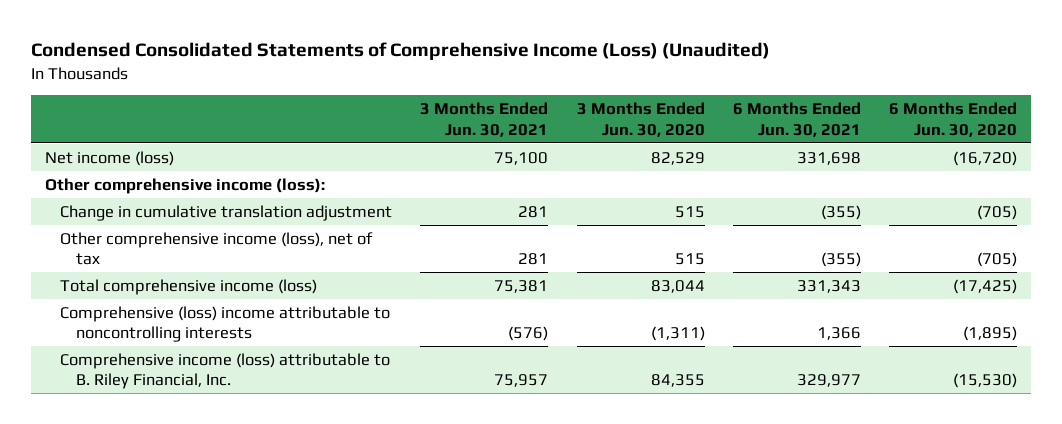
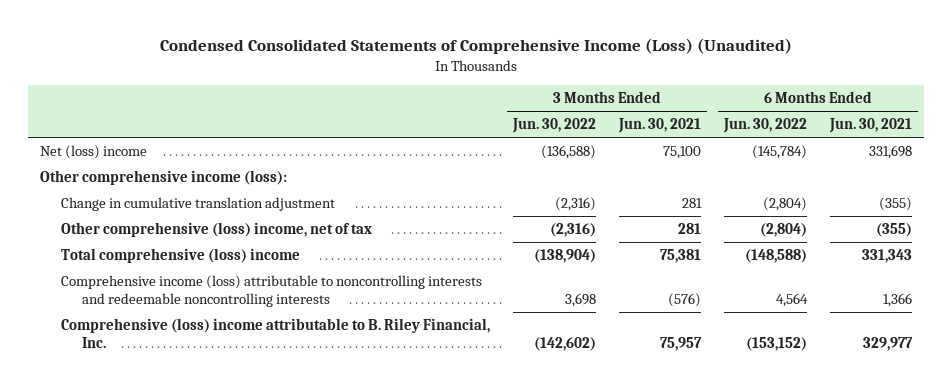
[576,102,705,137] 3 Months Ended Jun. 30, 2020 -> none
[889,102,1018,137] 6 Months Ended Jun. 30, 2020 -> none
none -> [512,118,597,134] Jun. 30, 2022
none -> [723,118,808,134] Jun. 30, 2022
[44,150,174,166] Net income (loss) -> [40,144,148,159] Net (loss) income
[60,231,374,266] Other comprehensive income (loss), net of tax -> [60,221,372,237] Other comprehensive (loss) income, net of tax
[60,278,318,295] Total comprehensive income (loss) -> [60,247,300,263] Total comprehensive (loss) income
[60,305,391,343] Comprehensive (loss) income attributable to noncontrolling interests -> [60,274,482,308] Comprehensive income (loss) attributable to noncontrolling interests and redeemable noncontrolling interests
[60,352,391,390] Comprehensive income (loss) attributable to B. Riley Financial, Inc. -> [60,317,490,349] Comprehensive (loss) income attributable to B. Riley Financial, Inc.

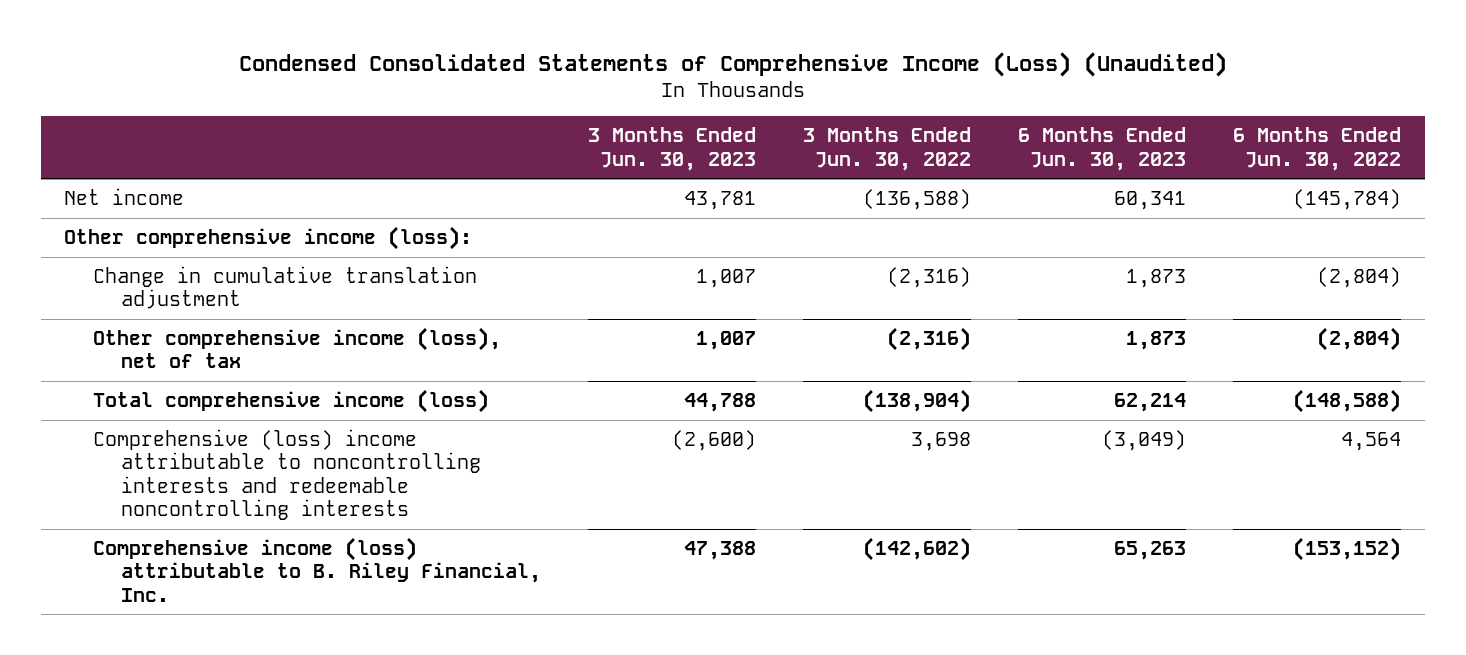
[618,118,702,134] Jun. 30, 2021 -> none
[829,118,913,134] Jun. 30, 2021 -> none
none -> [588,127,757,171] 3 Months Ended Jun. 30, 2023
none -> [1018,127,1187,171] 6 Months Ended Jun. 30, 2023
[40,144,148,159] Net (loss) income -> [64,188,185,206] Net income
[60,221,372,237] Other comprehensive (loss) income, net of tax -> [92,327,501,369] Other comprehensive income (loss), net of tax
[60,247,300,263] Total comprehensive (loss) income -> [92,389,489,414] Total comprehensive income (loss)
[60,274,482,308] Comprehensive income (loss) attributable to noncontrolling interests and redeemable noncontrolling interests -> [92,429,482,521] Comprehensive (loss) income attributable to noncontrolling interests and redeemable noncontrolling interests
[60,317,490,349] Comprehensive (loss) income attributable to B. Riley Financial, Inc. -> [92,537,542,602] Comprehensive income (loss) attributable to B. Riley Financial, Inc.

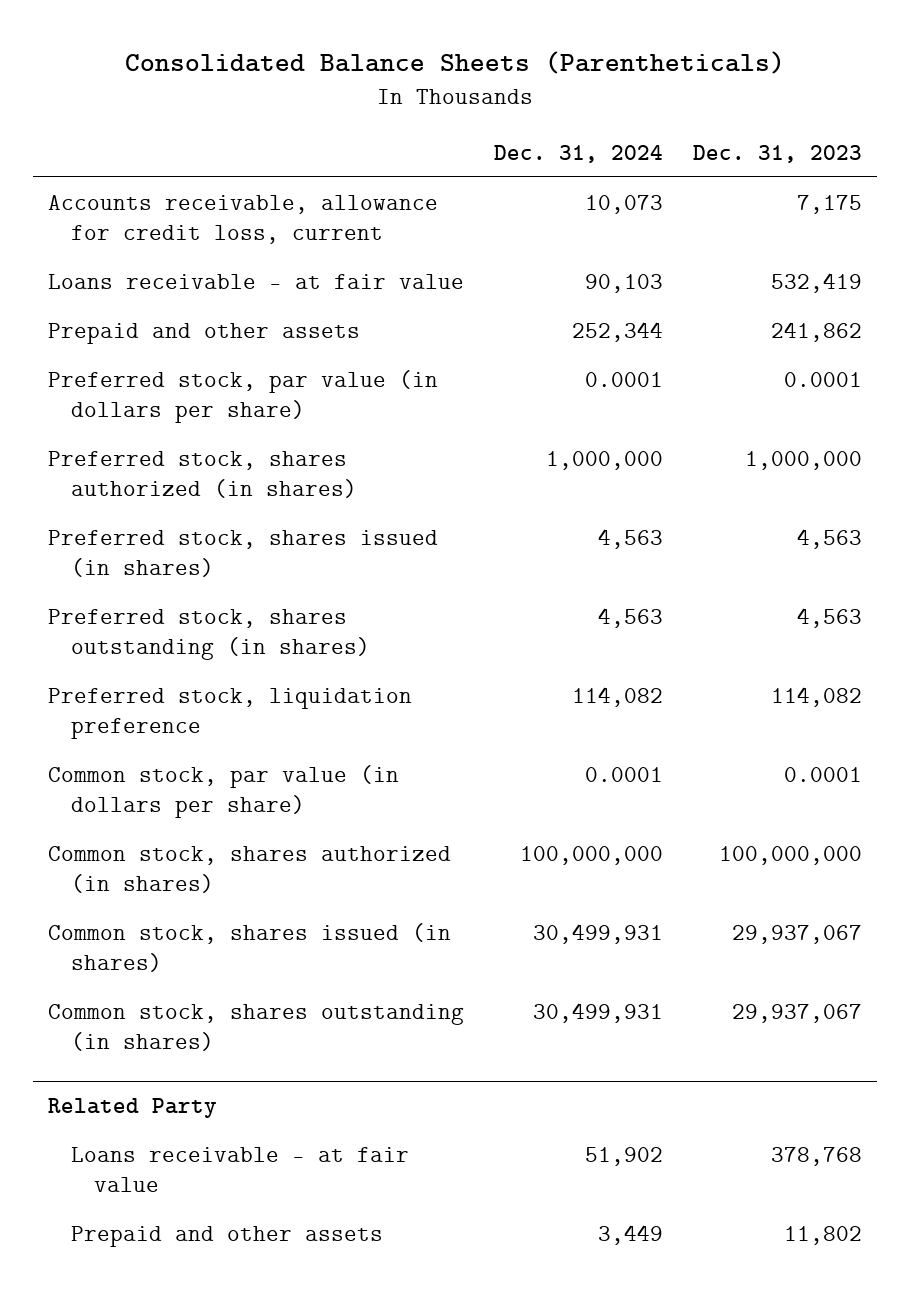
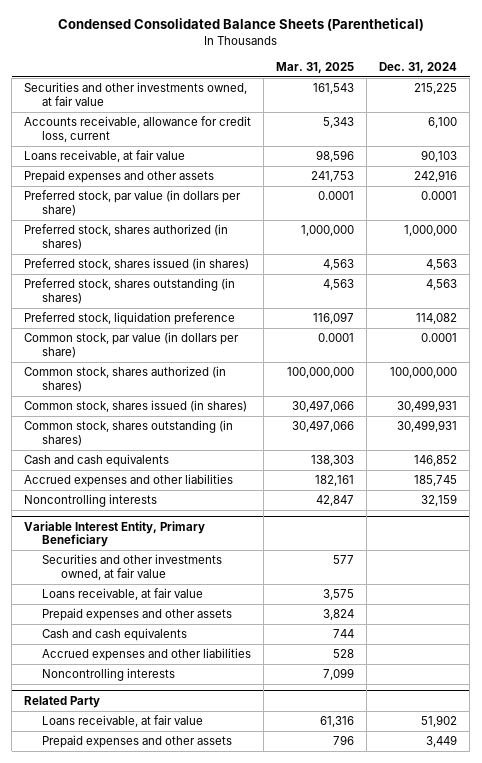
[125,51,786,75] Consolidated Balance Sheets (Parentheticals) -> [57,18,424,32] Condensed Consolidated Balance Sheets (Parenthetical)
[693,144,863,163] Dec. 31, 2023 -> none
none -> [276,61,355,73] Mar. 31, 2025
none -> [24,82,248,106] Securities and other investments owned, at fair value
[585,194,664,214] 10,073 -> [428,117,458,129] 6,100
[48,273,465,289] Loans receivable - at fair value -> [24,150,186,163] Loans receivable, at fair value
[48,322,361,344] Prepaid and other assets -> [24,170,215,184] Prepaid expenses and other assets
[572,321,664,342] 252,344 -> [414,170,458,183] 242,916
none -> [24,454,170,468] Cash and cash equivalents
none -> [24,474,234,488] Accrued expenses and other liabilities
none -> [24,494,158,508] Noncontrolling interests
none -> [24,520,206,548] Variable Interest Entity, Primary Beneficiary
none -> [42,554,223,580] Securities and other investments owned, at fair value
none -> [42,588,204,601] Loans receivable, at fair value
none -> [42,608,233,622] Prepaid expenses and other assets
none -> [42,628,188,642] Cash and cash equivalents
none -> [42,648,252,662] Accrued expenses and other liabilities
none -> [42,668,176,682] Noncontrolling interests
[71,1146,410,1193] Loans receivable - at fair value -> [42,715,204,728] Loans receivable, at fair value
[71,1225,384,1247] Prepaid and other assets -> [42,735,233,749] Prepaid expenses and other assets

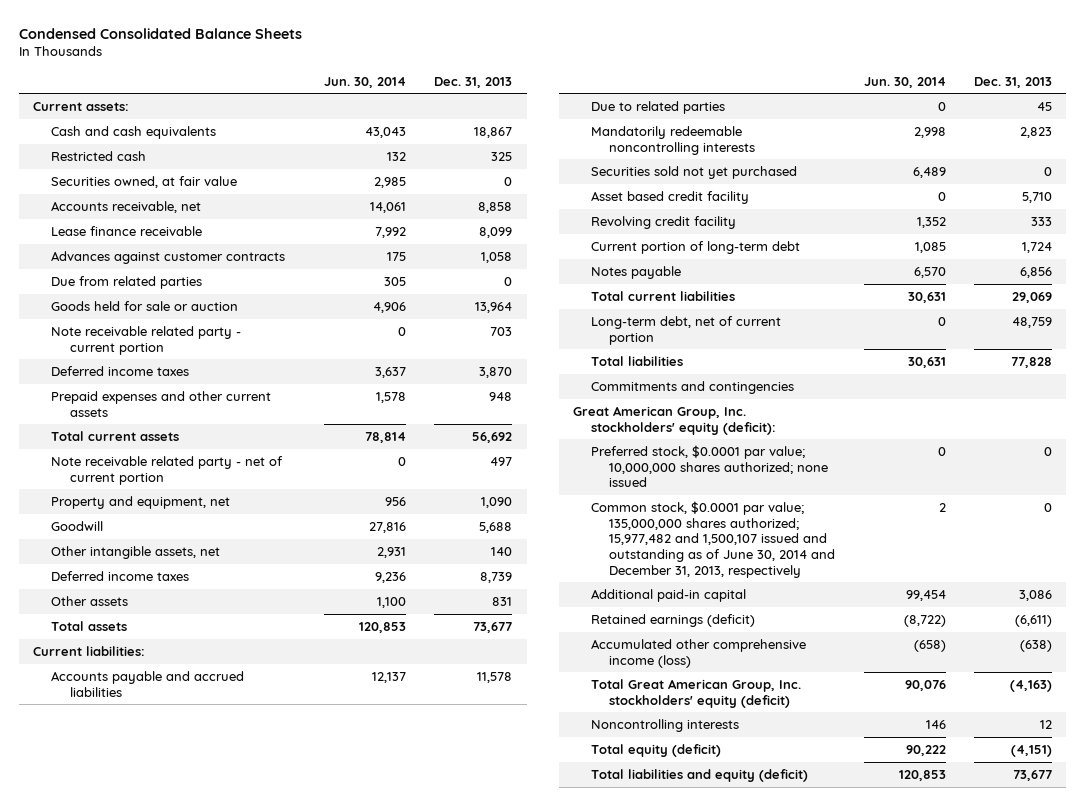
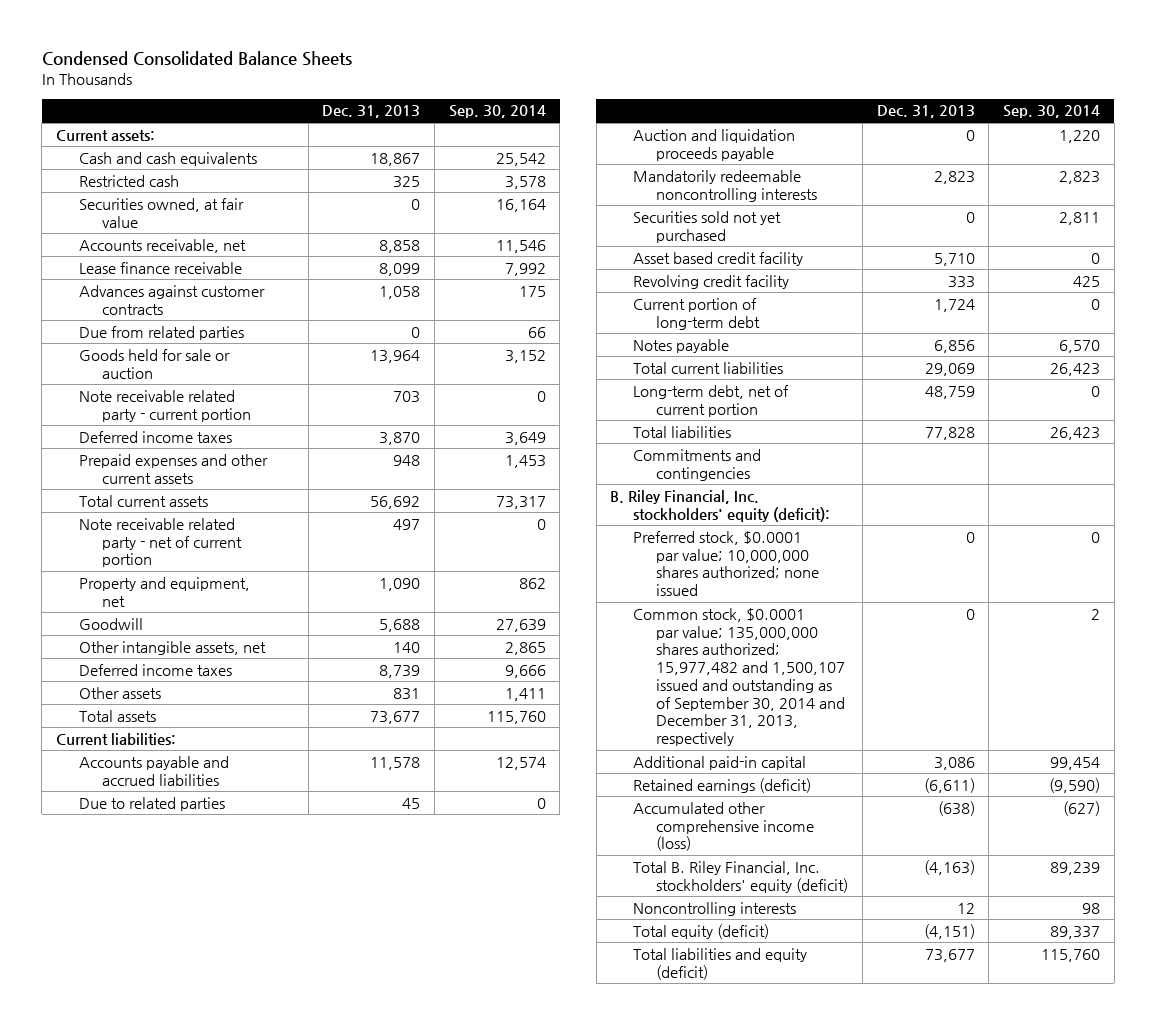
[323,76,406,88] Jun. 30, 2014 -> none
none -> [448,105,546,119] Sep. 30, 2014
none -> [633,128,796,161] Auction and liquidation proceeds payable
[572,405,776,435] Great American Group, Inc. stockholders' equity (deficit): -> [610,489,831,522] B. Riley Financial, Inc. stockholders' equity (deficit):
[590,500,836,578] Common stock, $0.0001 par value; 135,000,000 shares authorized; 15,977,482 and 1,500,107 issued and outstanding as of June 30, 2014 and December 31, 2013, respectively -> [633,607,846,747] Common stock, $0.0001 par value; 135,000,000 shares authorized; 15,977,482 and 1,500,107 issued and outstanding as of September 30, 2014 and December 31, 2013, respectively
[590,678,801,708] Total Great American Group, Inc. stockholders' equity (deficit) -> [633,860,849,893] Total B. Riley Financial, Inc. stockholders' equity (deficit)

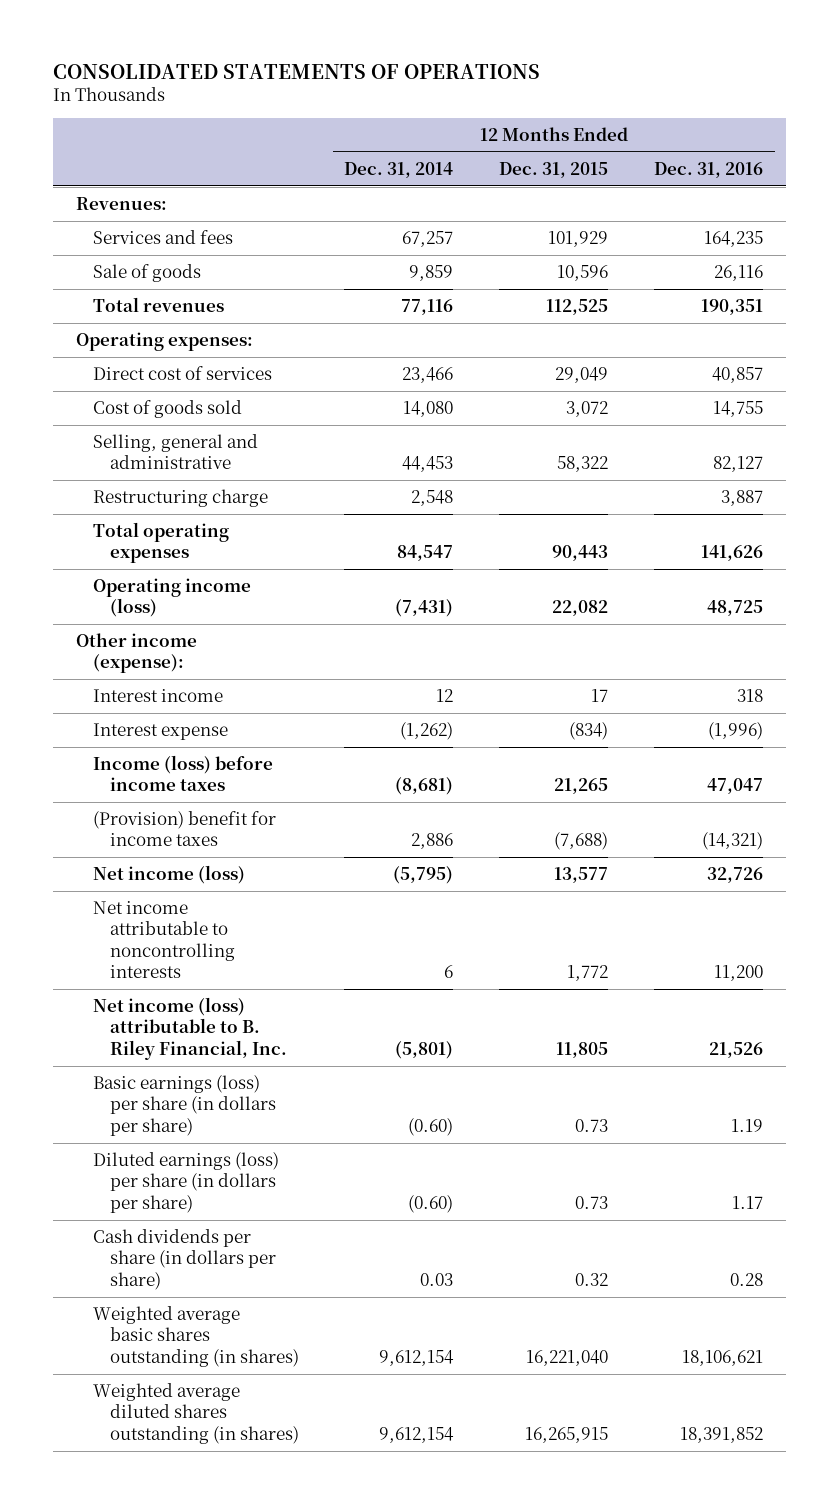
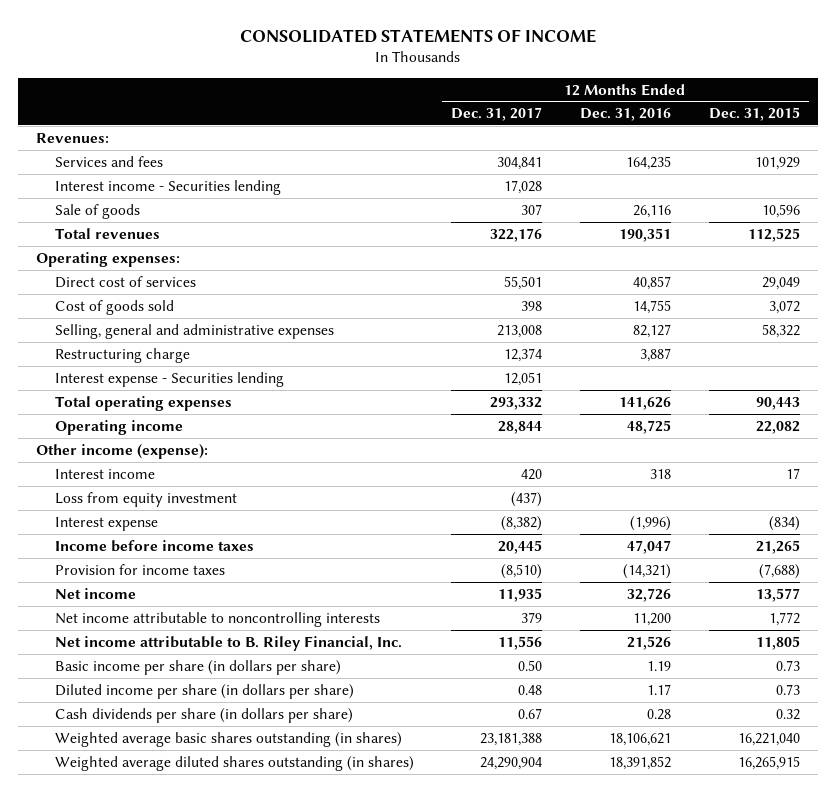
[52,63,540,79] CONSOLIDATED STATEMENTS OF OPERATIONS -> [240,28,597,43] CONSOLIDATED STATEMENTS OF INCOME
[344,161,454,178] Dec. 31, 2014 -> none
none -> [451,107,543,122] Dec. 31, 2017
none -> [54,179,281,195] Interest income - Securities lending
[92,434,258,470] Selling, general and administrative -> [54,323,334,339] Selling, general and administrative expenses
none -> [54,371,284,387] Interest expense - Securities lending
[92,578,251,618] Operating income (loss) -> [54,419,183,435] Operating income
none -> [54,491,237,507] Loss from equity investment
[92,755,273,792] Income (loss) before income taxes -> [54,539,254,552] Income before income taxes
[92,811,276,847] (Provision) benefit for income taxes -> [54,563,225,575] Provision for income taxes
[92,865,245,885] Net income (loss) -> [54,587,136,599] Net income
[92,997,287,1060] Net income (loss) attributable to B. Riley Financial, Inc. -> [54,635,402,651] Net income attributable to B. Riley Financial, Inc.
[92,1075,276,1136] Basic earnings (loss) per share (in dollars per share) -> [54,659,341,675] Basic income per share (in dollars per share)
[92,1152,279,1213] Diluted earnings (loss) per share (in dollars per share) -> [54,683,354,699] Diluted income per share (in dollars per share)

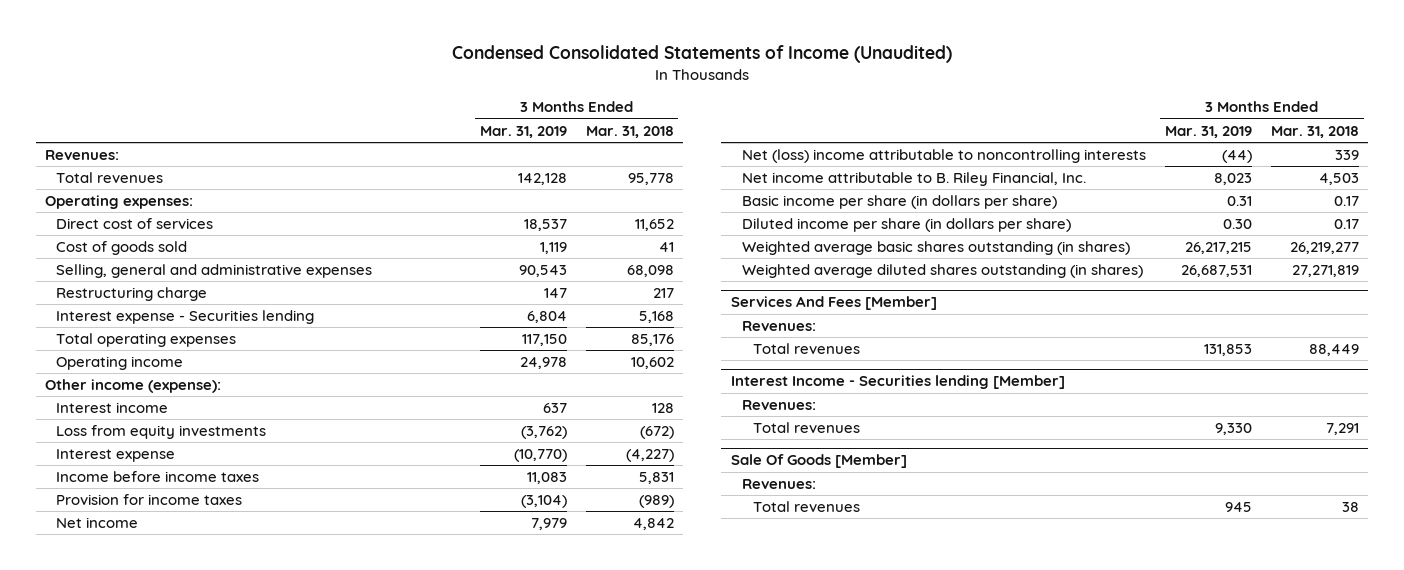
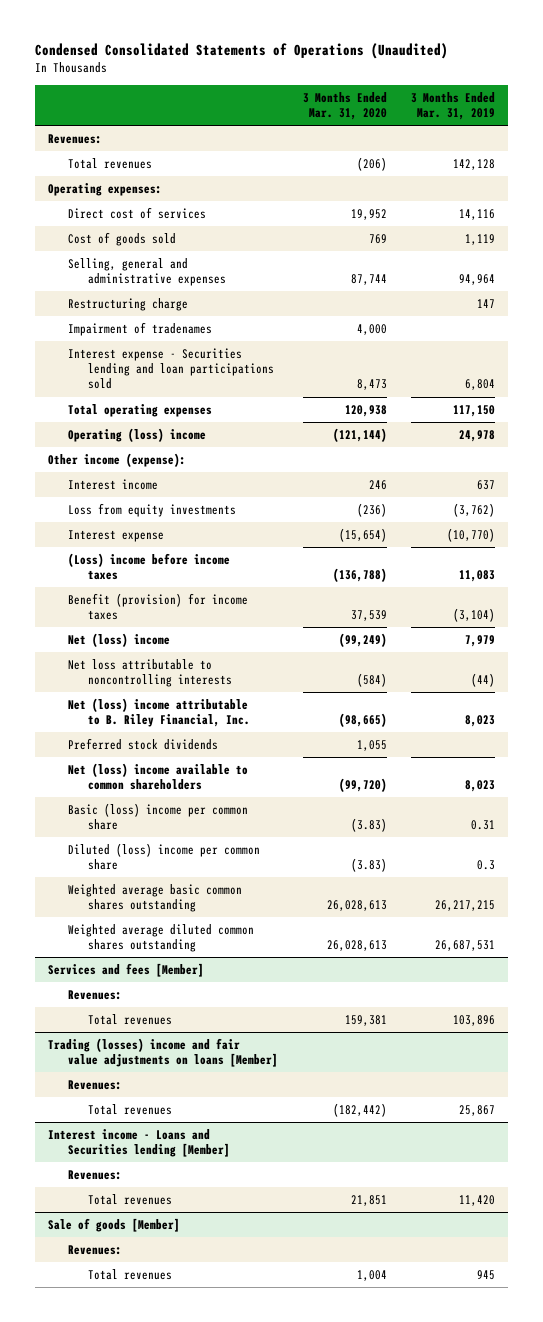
[452,45,953,64] Condensed Consolidated Statements of Income (Unaudited) -> [35,43,449,60] Condensed Consolidated Statements of Operations (Unaudited)
[585,125,674,138] Mar. 31, 2018 -> none
none -> [302,92,387,121] 3 Months Ended Mar. 31, 2020
[523,219,567,232] 18,537 -> [459,209,496,221] 14,116
[518,265,567,278] 90,543 -> [459,274,496,286] 94,964
none -> [68,322,213,337] Impairment of tradenames
[56,310,315,325] Interest expense - Securities lending -> [68,348,275,390] Interest expense - Securities lending and loan participations sold
[56,356,184,371] Operating income -> [68,428,207,443] Operating (loss) income
[56,471,260,483] Income before income taxes -> [68,553,231,581] (Loss) income before income taxes
[56,494,243,506] Provision for income taxes -> [68,593,249,621] Benefit (provision) for income taxes
[56,517,139,529] Net income -> [68,633,171,648] Net (loss) income
[741,149,1146,164] Net (loss) income attributable to noncontrolling interests -> [68,659,233,688] Net loss attributable to noncontrolling interests
[741,172,1086,187] Net income attributable to B. Riley Financial, Inc. -> [68,698,251,728] Net (loss) income attributable to B. Riley Financial, Inc.
none -> [68,738,219,751] Preferred stock dividends
none -> [68,763,249,791] Net (loss) income available to common shareholders
[741,195,1057,210] Basic income per share (in dollars per share) -> [68,803,249,831] Basic (loss) income per common share
[741,218,1071,233] Diluted income per share (in dollars per share) -> [68,843,261,871] Diluted (loss) income per common share
[1222,219,1252,230] 0.30 -> [477,860,496,871] 0.3
[741,241,1130,256] Weighted average basic shares outstanding (in shares) -> [68,884,243,913] Weighted average basic common shares outstanding
[741,264,1143,279] Weighted average diluted shares outstanding (in shares) -> [68,924,255,953] Weighted average diluted common shares outstanding
[730,296,937,311] Services And Fees [Member] -> [47,963,204,978] Services and fees [Member]
[730,375,1065,390] Interest Income - Securities lending [Member] -> none
[1203,344,1252,357] 131,853 -> [453,1015,496,1027] 103,896
none -> [47,1038,279,1068] Trading (losses) income and fair value adjustments on loans [Member]
[730,454,907,469] Sale Of Goods [Member] -> none
[1214,423,1252,436] 9,330 -> [459,1105,496,1117] 25,867
none -> [47,1129,231,1158] Interest income - Loans and Securities lending [Member]
none -> [88,1194,173,1206] Total revenues
none -> [47,1218,180,1233] Sale of goods [Member]
none -> [68,1245,123,1256] Revenues:

